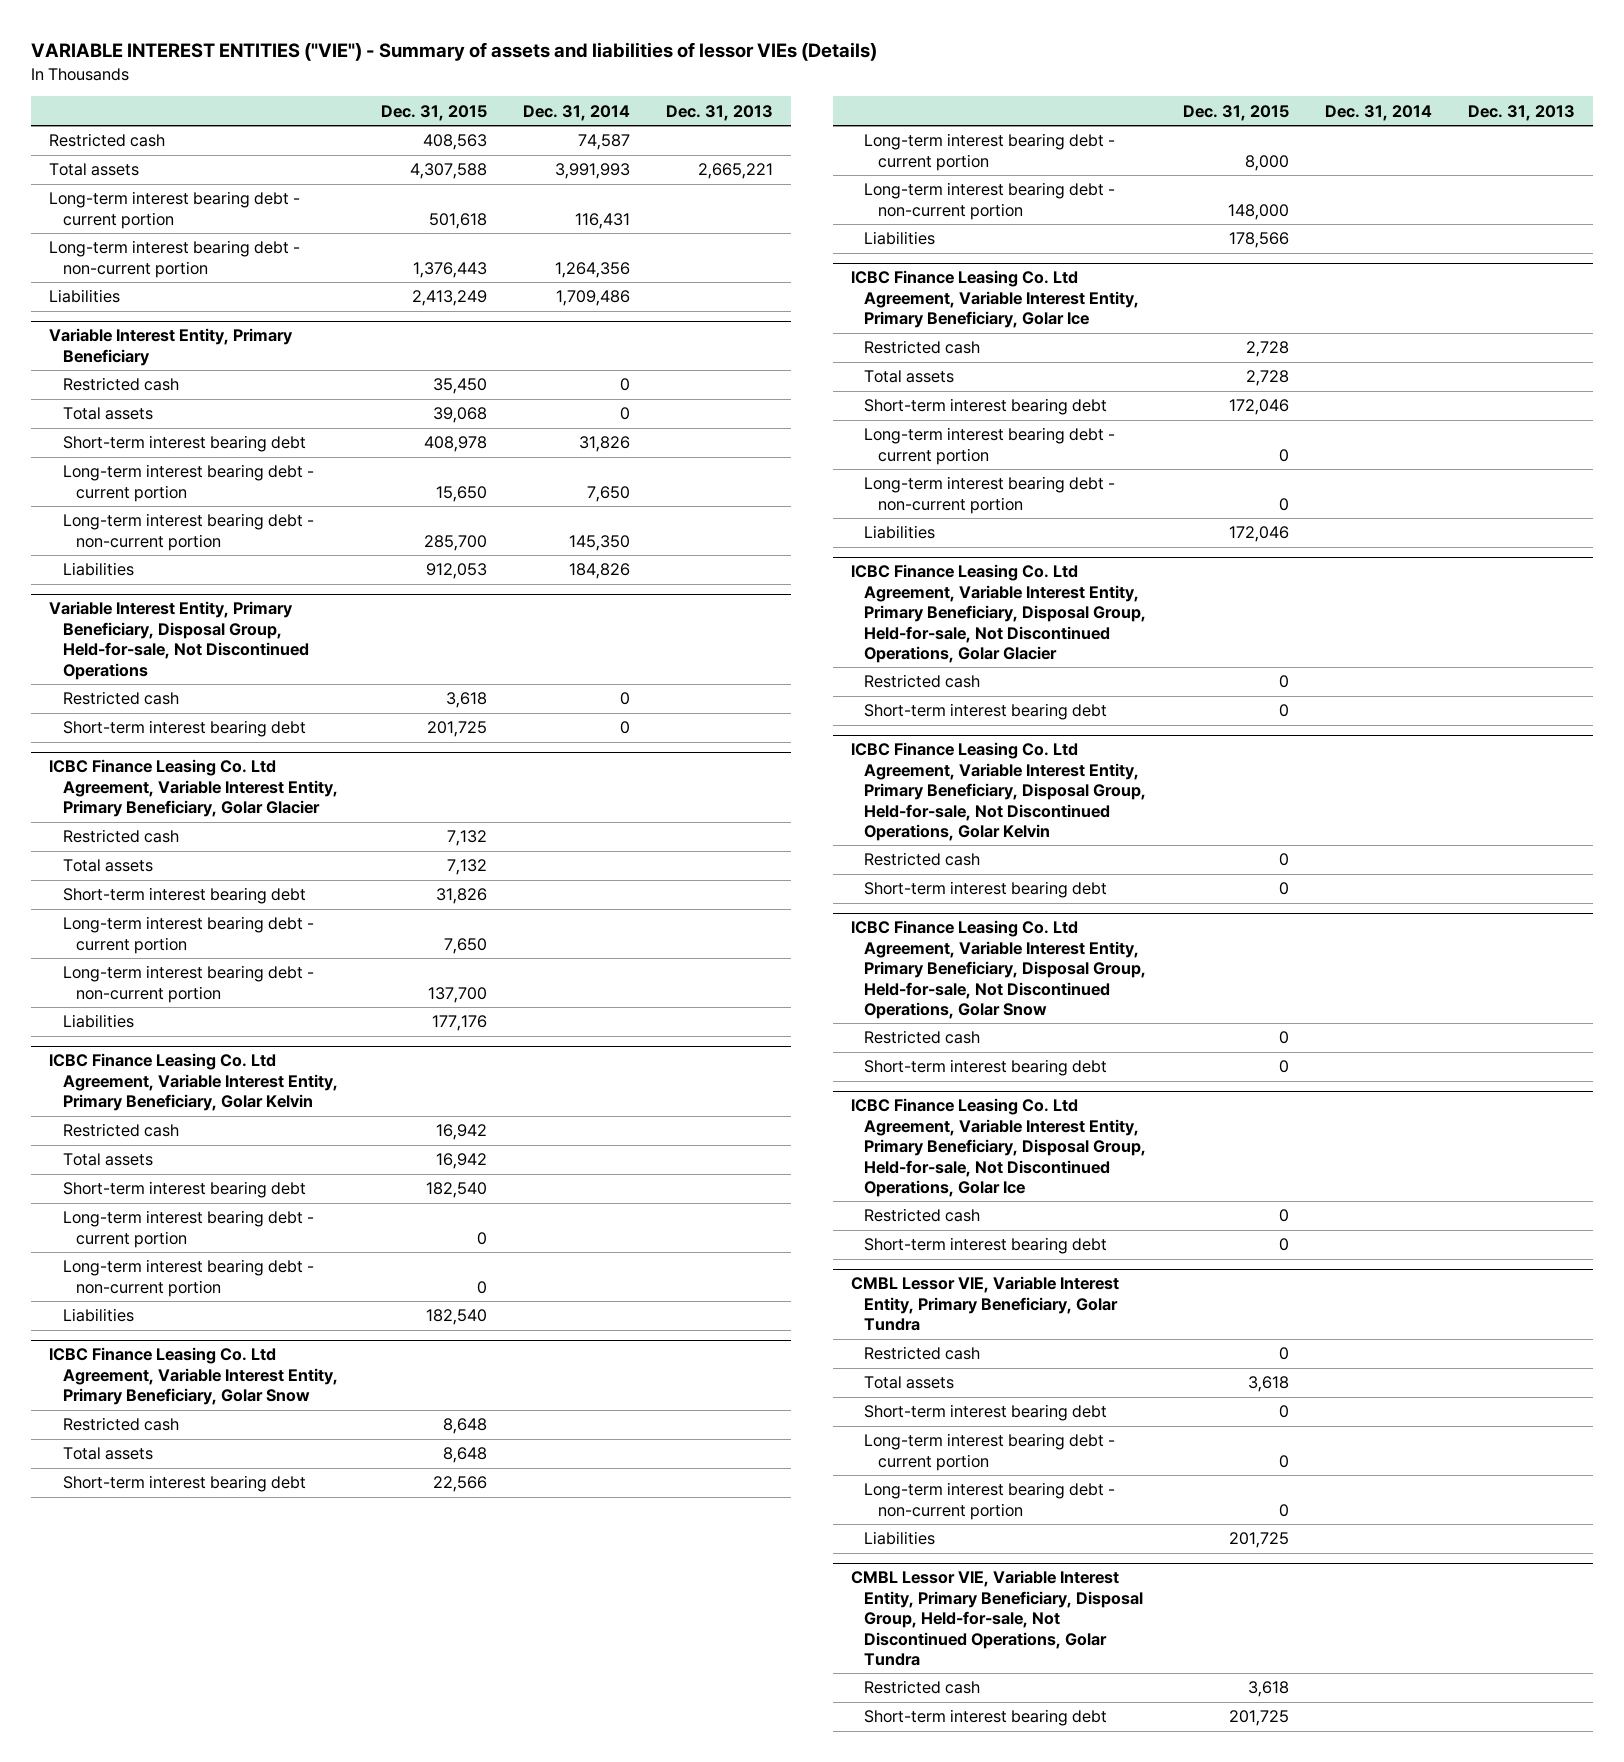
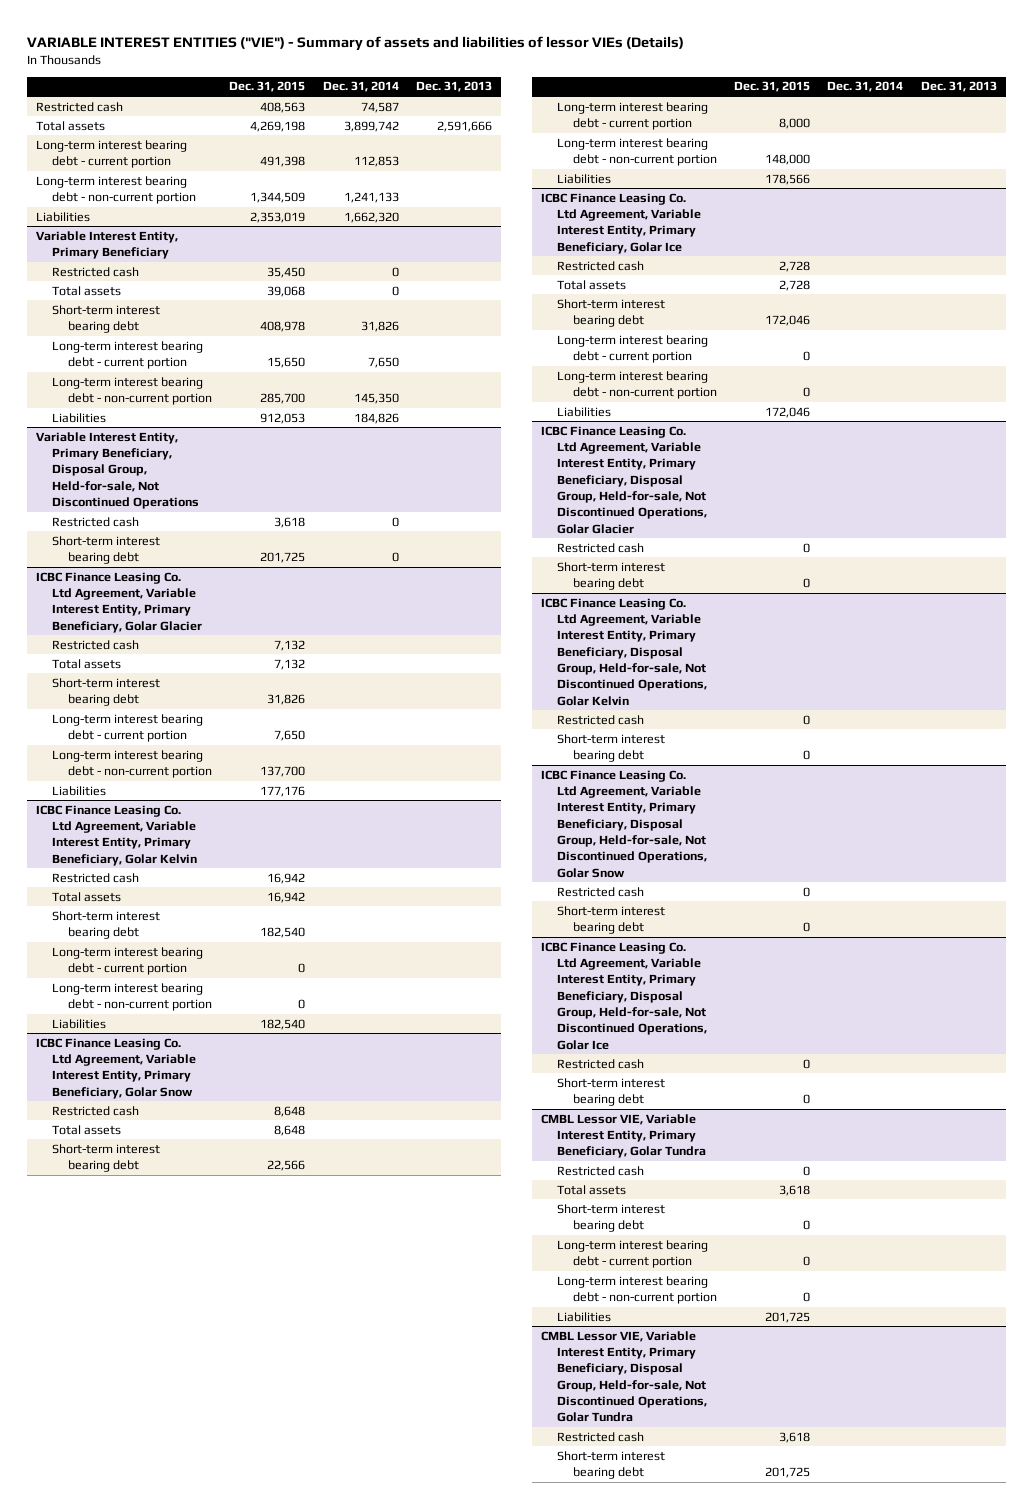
[409,163,487,180] 4,307,588 -> [250,120,306,132] 4,269,198
[554,163,630,180] 3,991,993 -> [343,120,399,132] 3,899,742
[697,163,773,180] 2,665,221 -> [436,120,492,132] 2,591,666
[428,212,487,229] 501,618 -> [260,156,306,168] 491,398
[574,212,630,229] 116,431 -> [353,156,399,168] 112,853
[412,261,487,278] 1,376,443 -> [250,192,306,204] 1,344,509
[554,261,630,278] 1,264,356 -> [343,192,399,204] 1,241,133
[411,290,487,307] 2,413,249 -> [250,211,306,223] 2,353,019
[555,290,630,307] 1,709,486 -> [343,211,399,223] 1,662,320

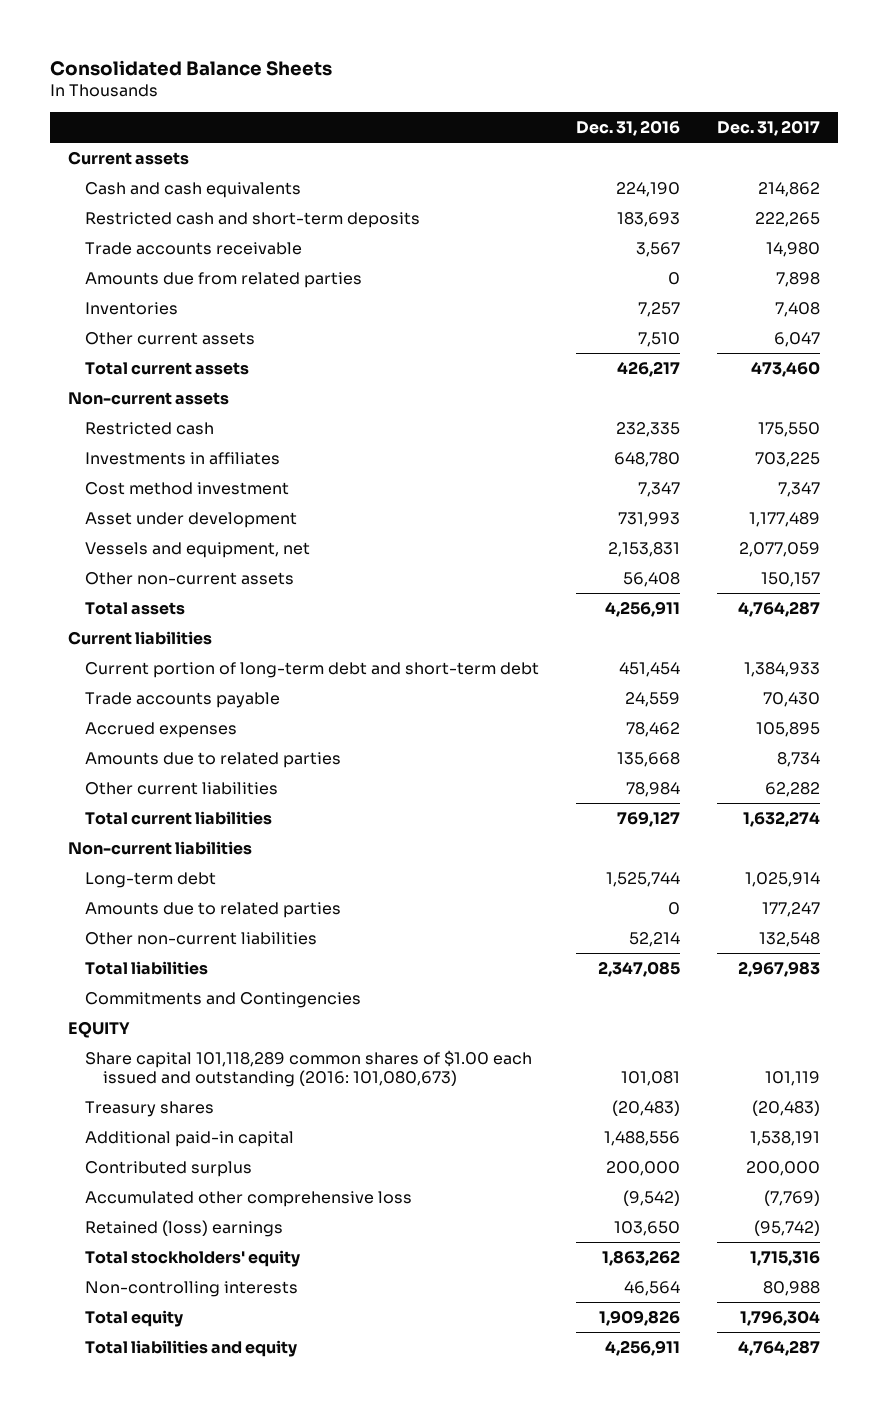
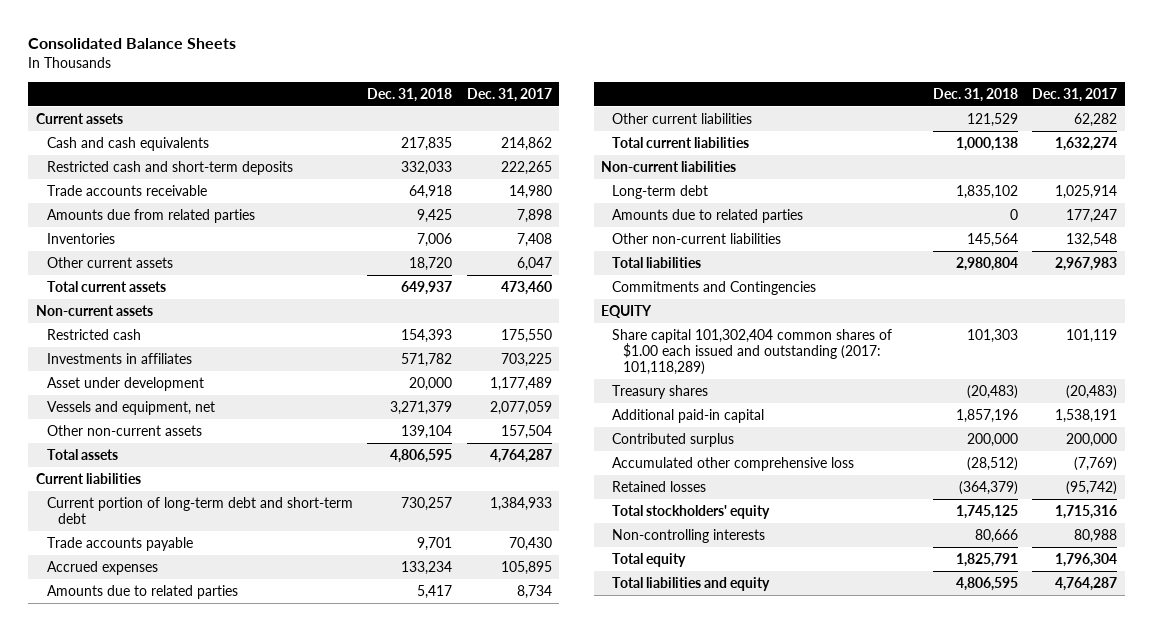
[576,120,681,137] Dec. 31, 2016 -> none
none -> [367,87,453,102] Dec. 31, 2018
[85,481,290,495] Cost method investment -> none
[760,571,820,587] 150,157 -> [501,425,553,440] 157,504
[85,1049,533,1088] Share capital 101,118,289 common shares of $1.00 each issued and outstanding (2016: 101,080,673) -> [611,329,892,376] Share capital 101,302,404 common shares of $1.00 each issued and outstanding (2017: 101,118,289)
[85,1219,284,1237] Retained (loss) earnings -> [611,481,706,493] Retained losses

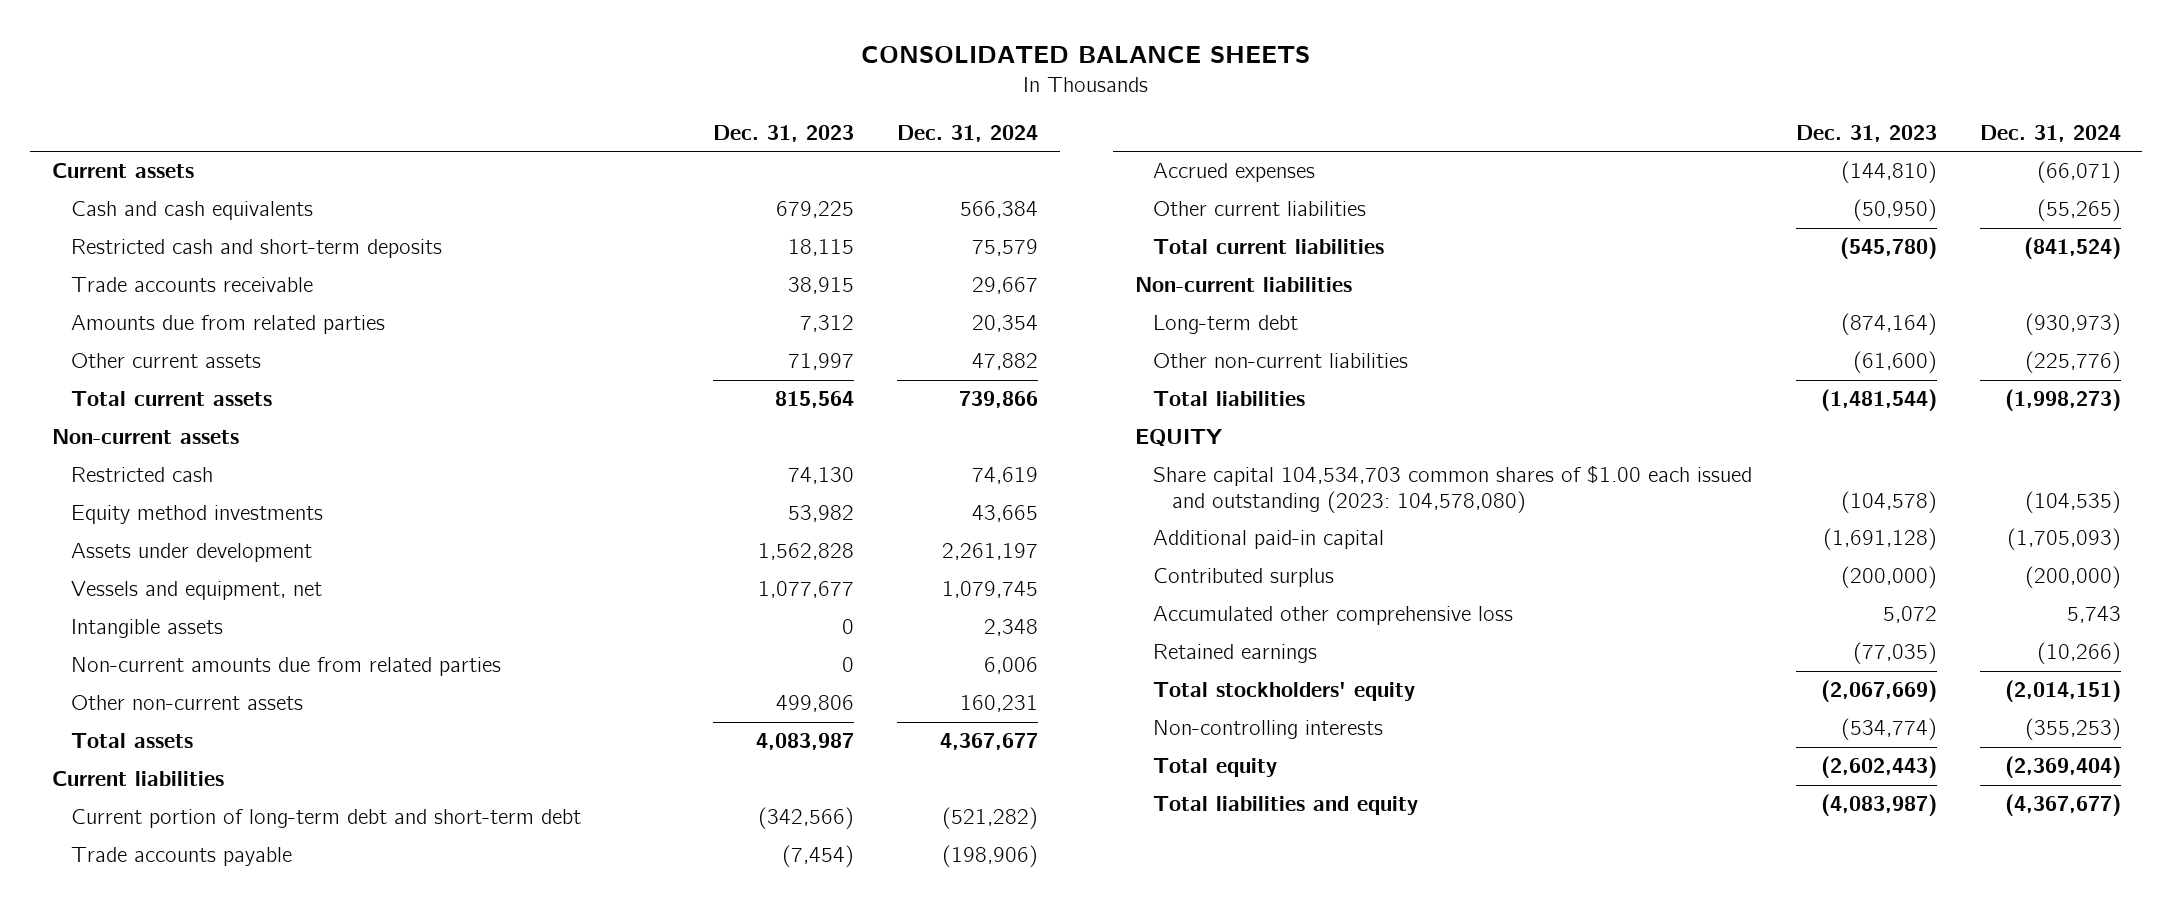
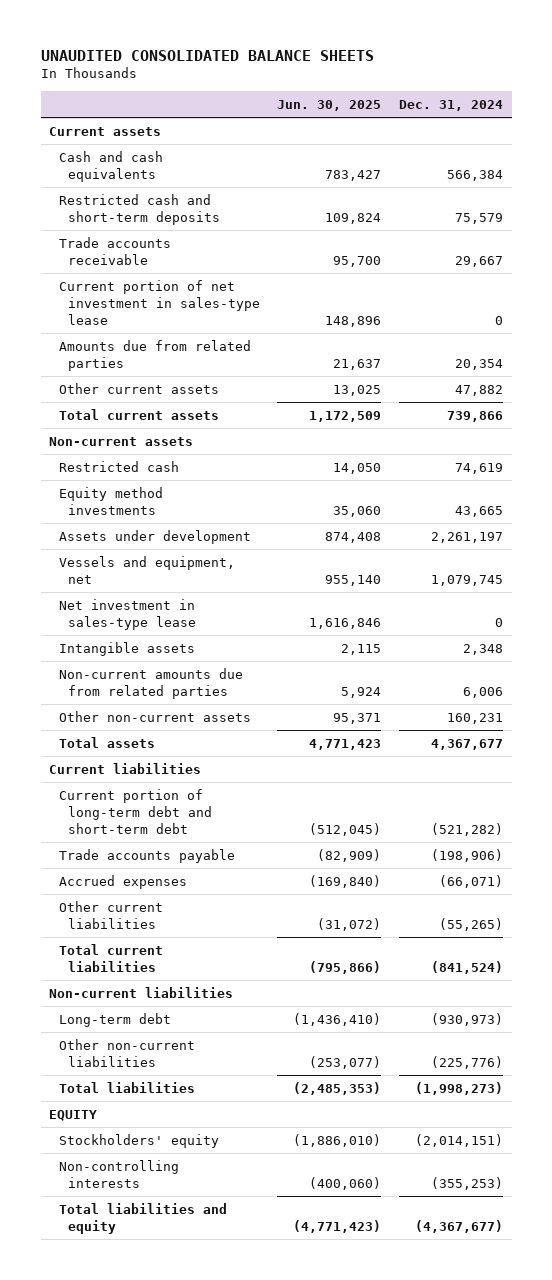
[861,46,1311,64] CONSOLIDATED BALANCE SHEETS -> [40,49,374,61] UNAUDITED CONSOLIDATED BALANCE SHEETS
[712,124,854,142] Dec. 31, 2023 -> none
none -> [277,99,382,111] Jun. 30, 2025
none -> [58,279,260,325] Current portion of net investment in sales-type lease
none -> [58,598,196,630] Net investment in sales-type lease
[1153,465,1753,513] Share capital 104,534,703 common shares of $1.00 each issued and outstanding (2023: 104,578,080) -> none
[1153,530,1385,550] Additional paid-in capital -> none
[1153,568,1335,588] Contributed surplus -> none
[1153,606,1514,626] Accumulated other comprehensive loss -> none
[1153,644,1318,664] Retained earnings -> none
[1153,682,1416,702] Total stockholders' equity -> [58,1133,219,1148] Stockholders' equity
[1153,758,1278,778] Total equity -> none

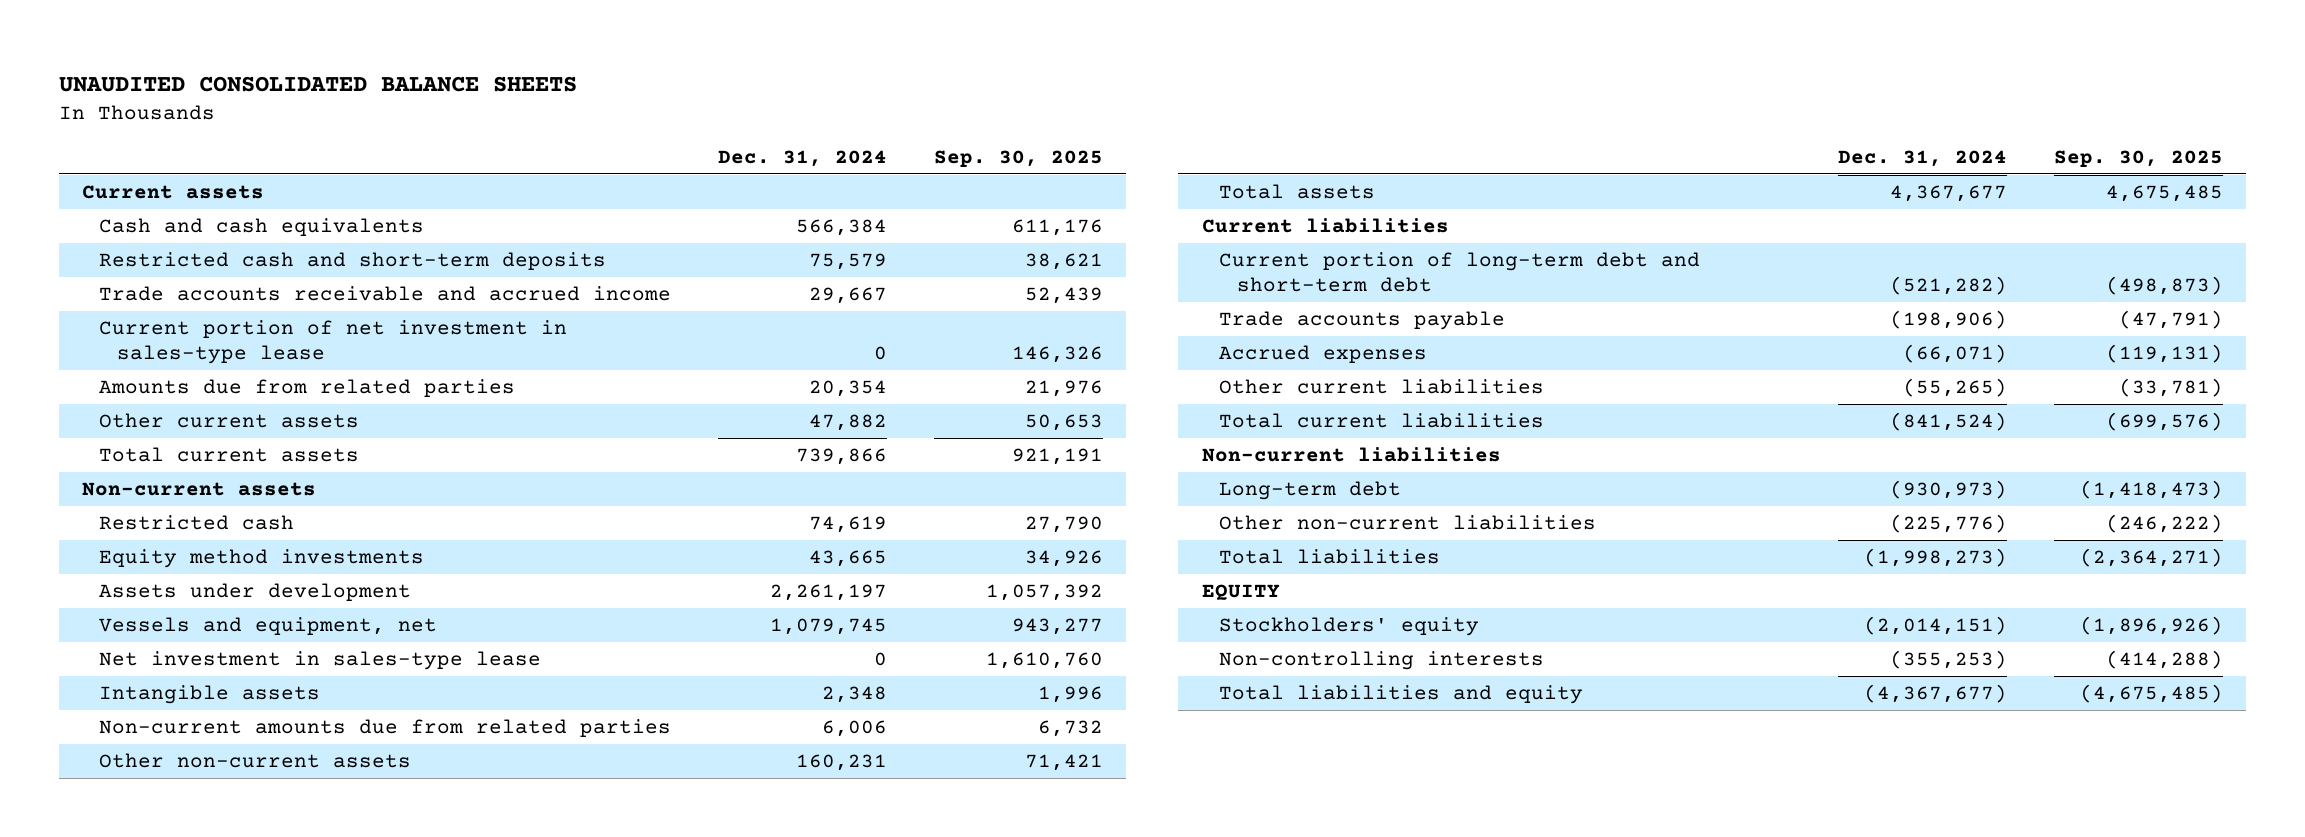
[277,99,382,111] Jun. 30, 2025 -> none
none -> [934,149,1104,167] Sep. 30, 2025
[58,236,171,265] Trade accounts receivable -> [99,286,672,302] Trade accounts receivable and accrued income

